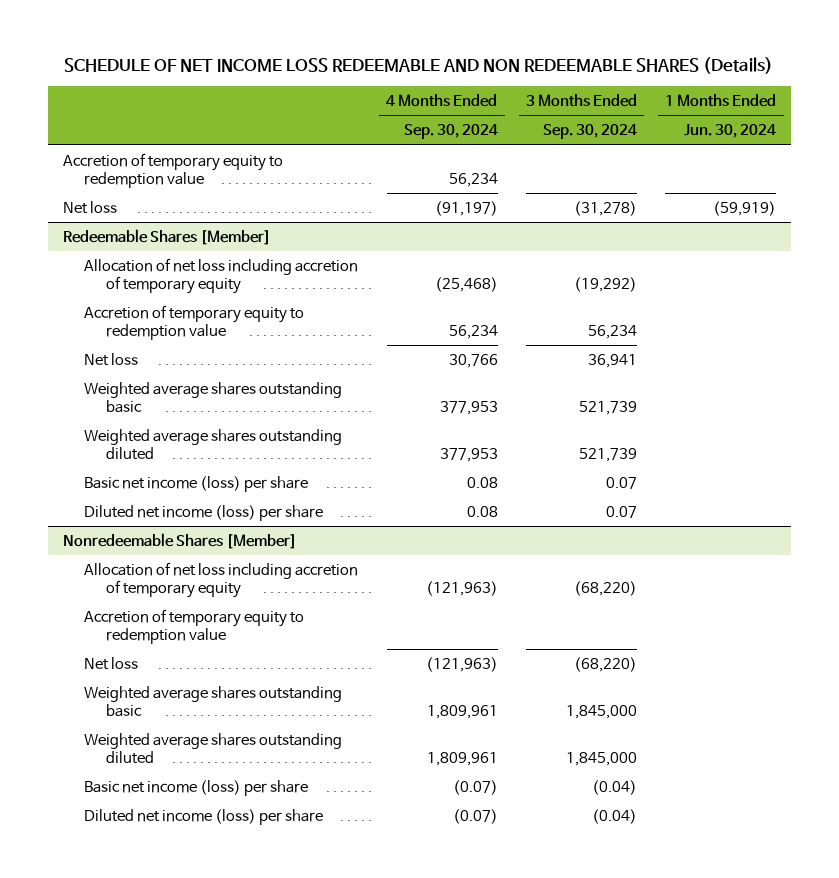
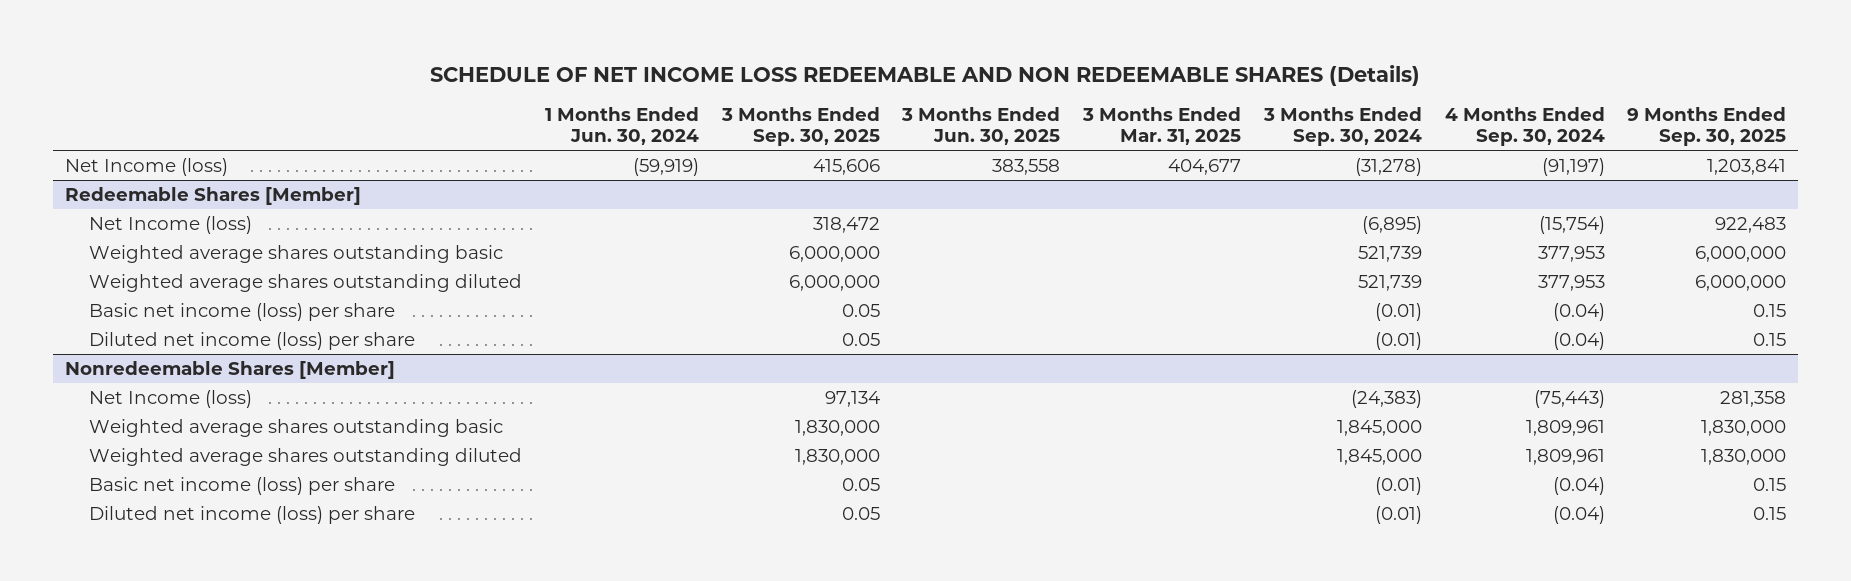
none -> [720,107,880,147] 3 Months Ended Sep. 30, 2025
none -> [901,107,1061,146] 3 Months Ended Jun. 30, 2025
none -> [1082,107,1242,146] 3 Months Ended Mar. 31, 2025
none -> [1627,107,1787,147] 9 Months Ended Sep. 30, 2025
[62,153,283,188] Accretion of temporary equity to redemption value -> none
[62,201,117,215] Net loss -> [64,157,228,176] Net Income (loss)
[84,258,359,294] Allocation of net loss including accretion of temporary equity -> none
[84,305,305,340] Accretion of temporary equity to redemption value -> none
[84,353,139,367] Net loss -> [89,215,253,234] Net Income (loss)
[448,354,498,369] 30,766 -> [1538,215,1605,234] (15,754)
[588,354,638,369] 36,941 -> [1361,215,1422,234] (6,895)
[466,477,498,489] 0.08 -> [1552,302,1605,321] (0.04)
[606,477,638,490] 0.07 -> [1374,302,1422,321] (0.01)
[466,506,498,518] 0.08 -> [1552,331,1605,350] (0.04)
[606,506,638,519] 0.07 -> [1374,331,1422,350] (0.01)
[84,562,359,598] Allocation of net loss including accretion of temporary equity -> none
[84,609,305,644] Accretion of temporary equity to redemption value -> none
[84,657,139,671] Net loss -> [89,389,253,408] Net Income (loss)
[425,657,498,673] (121,963) -> [1533,389,1605,408] (75,443)
[574,657,638,673] (68,220) -> [1350,389,1422,408] (24,383)
[452,780,498,796] (0.07) -> [1552,476,1605,495] (0.04)
[592,780,638,796] (0.04) -> [1374,476,1422,495] (0.01)
[452,809,498,825] (0.07) -> [1552,505,1605,524] (0.04)
[592,809,638,825] (0.04) -> [1374,505,1422,524] (0.01)

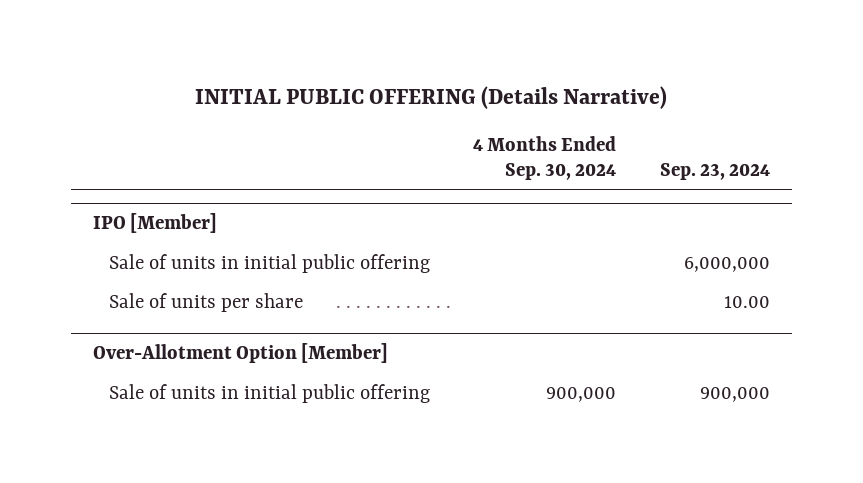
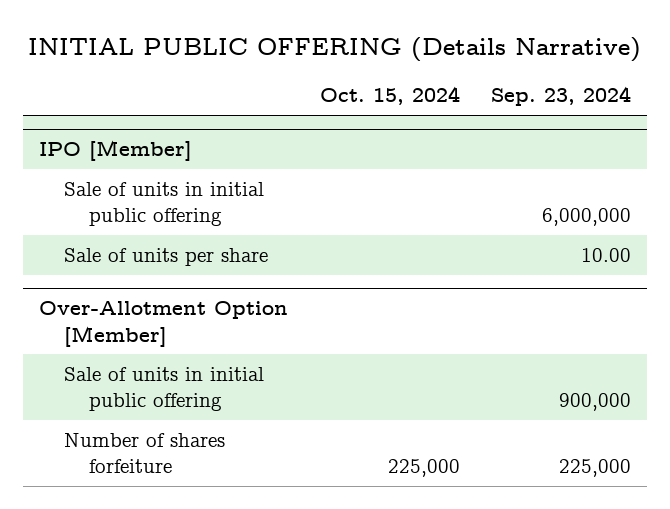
[473,136,617,181] 4 Months Ended Sep. 30, 2024 -> none
none -> [319,86,460,106] Oct. 15, 2024
none -> [63,432,225,474] Number of shares forfeiture

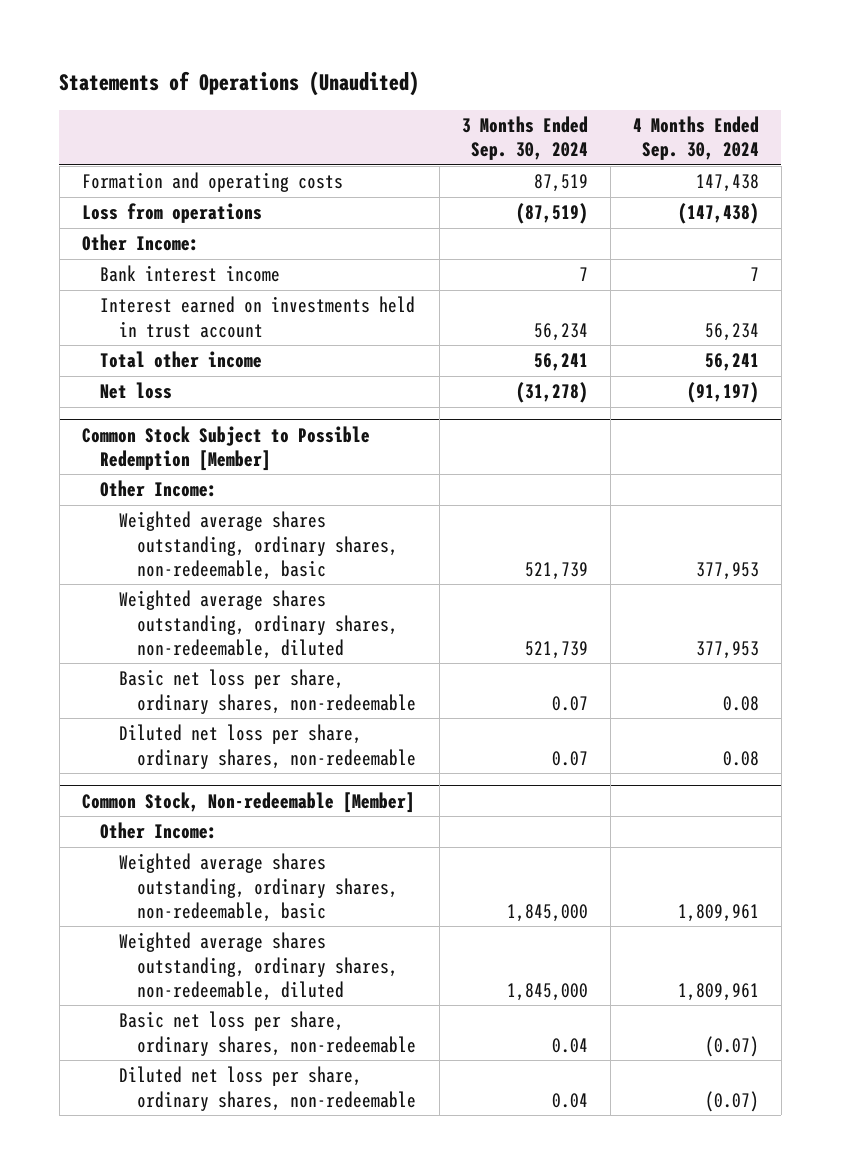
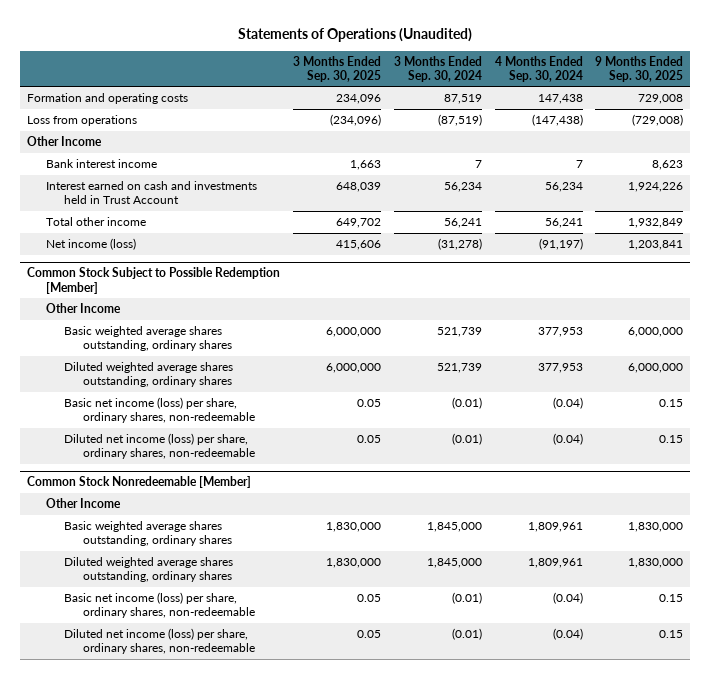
none -> [292,55,381,82] 3 Months Ended Sep. 30, 2025
none -> [595,55,684,82] 9 Months Ended Sep. 30, 2025
[81,234,199,252] Other Income: -> [26,136,102,147] Other Income
[100,296,416,338] Interest earned on investments held in trust account -> [45,181,257,205] Interest earned on cash and investments held in Trust Account
[100,382,173,400] Net loss -> [45,238,136,251] Net income (loss)
[100,480,218,498] Other Income: -> [45,303,121,314] Other Income
[118,511,399,580] Weighted average shares outstanding, ordinary shares, non-redeemable, basic -> [64,326,233,352] Basic weighted average shares outstanding, ordinary shares
[118,590,399,659] Weighted average shares outstanding, ordinary shares, non-redeemable, diluted -> [64,362,234,388] Diluted weighted average shares outstanding, ordinary shares
[118,669,417,714] Basic net loss per share, ordinary shares, non-redeemable -> [64,397,256,424] Basic net income (loss) per share, ordinary shares, non-redeemable
[551,695,588,711] 0.07 -> [451,397,482,410] (0.01)
[722,695,759,711] 0.08 -> [552,397,583,410] (0.04)
[118,724,417,769] Diluted net loss per share, ordinary shares, non-redeemable -> [64,433,256,460] Diluted net income (loss) per share, ordinary shares, non-redeemable
[551,750,588,766] 0.07 -> [451,433,482,446] (0.01)
[722,750,759,766] 0.08 -> [552,433,583,446] (0.04)
[81,791,415,813] Common Stock, Non-redeemable [Member] -> [26,476,251,489] Common Stock Nonredeemable [Member]
[100,822,218,840] Other Income: -> [45,498,121,509] Other Income
[118,853,399,922] Weighted average shares outstanding, ordinary shares, non-redeemable, basic -> [64,521,233,547] Basic weighted average shares outstanding, ordinary shares
[118,932,399,1001] Weighted average shares outstanding, ordinary shares, non-redeemable, diluted -> [64,557,234,583] Diluted weighted average shares outstanding, ordinary shares
[118,1011,417,1056] Basic net loss per share, ordinary shares, non-redeemable -> [64,592,256,619] Basic net income (loss) per share, ordinary shares, non-redeemable
[551,1037,588,1053] 0.04 -> [451,592,482,605] (0.01)
[704,1035,759,1057] (0.07) -> [552,592,583,605] (0.04)
[118,1066,417,1111] Diluted net loss per share, ordinary shares, non-redeemable -> [64,628,256,655] Diluted net income (loss) per share, ordinary shares, non-redeemable
[551,1092,588,1108] 0.04 -> [451,628,482,641] (0.01)
[704,1090,759,1112] (0.07) -> [552,628,583,641] (0.04)

